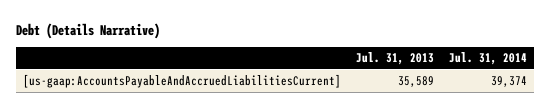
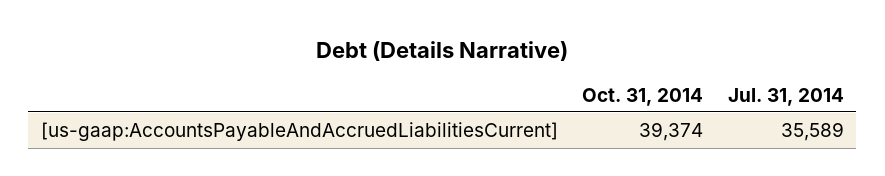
[355,52,434,66] Jul. 31, 2013 -> none
none -> [582,87,704,106] Oct. 31, 2014
[490,76,527,88] 39,374 -> [780,122,844,142] 35,589

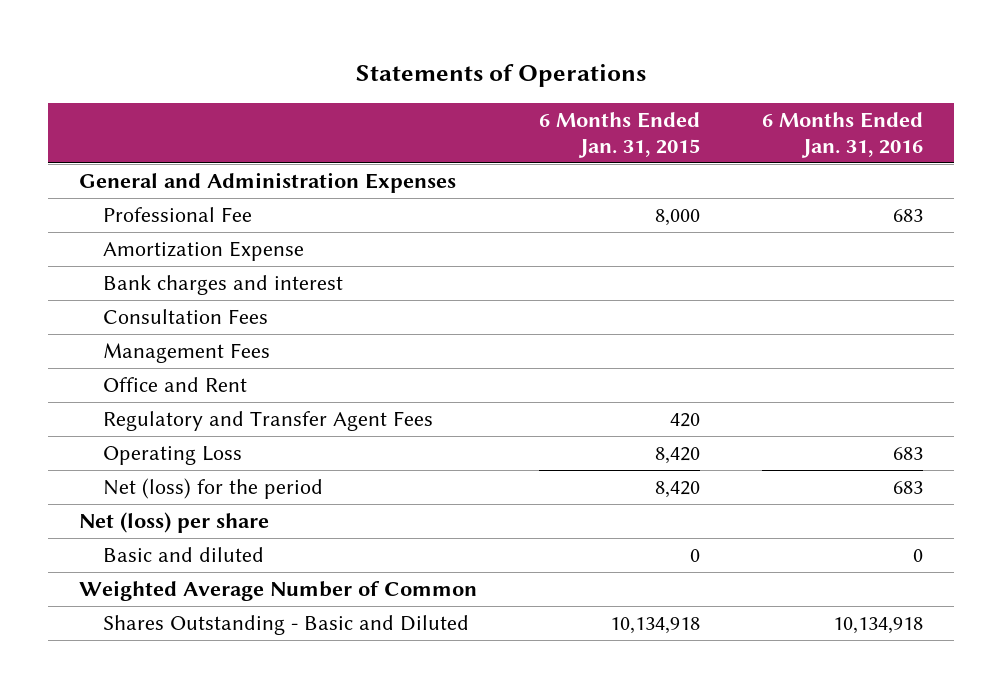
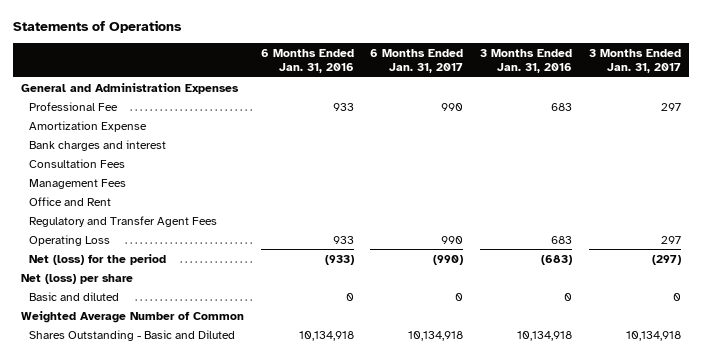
[538,112,700,159] 6 Months Ended Jan. 31, 2015 -> none
none -> [370,49,464,74] 6 Months Ended Jan. 31, 2017
none -> [479,49,572,74] 3 Months Ended Jan. 31, 2016
none -> [588,49,681,74] 3 Months Ended Jan. 31, 2017
[892,208,923,222] 683 -> [332,102,354,111] 933
[892,446,923,460] 683 -> [332,235,354,244] 933
[892,480,923,494] 683 -> [324,254,354,265] (933)

